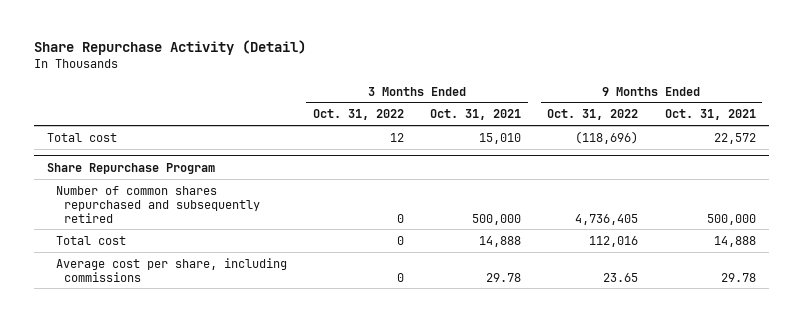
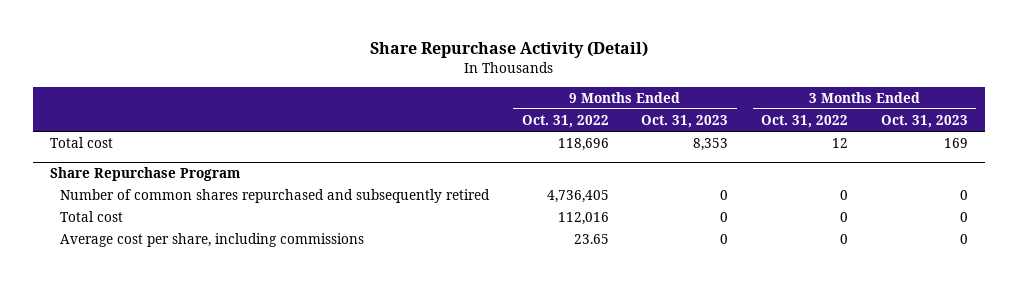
[430,109,522,121] Oct. 31, 2021 -> none
[664,109,756,121] Oct. 31, 2021 -> none
none -> [641,115,729,129] Oct. 31, 2023
none -> [881,115,969,129] Oct. 31, 2023
[575,130,639,144] (118,696) -> [557,138,609,152] 118,696

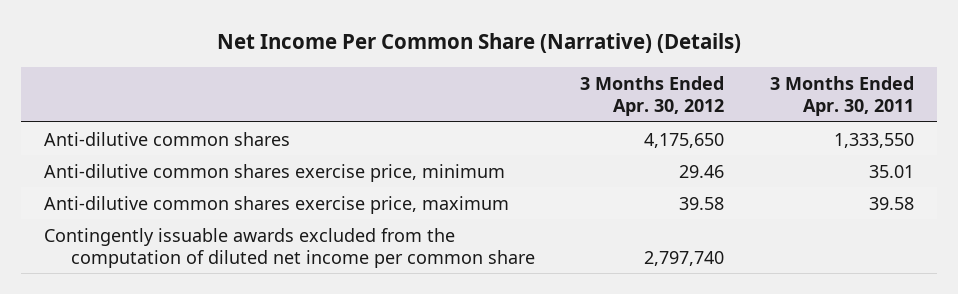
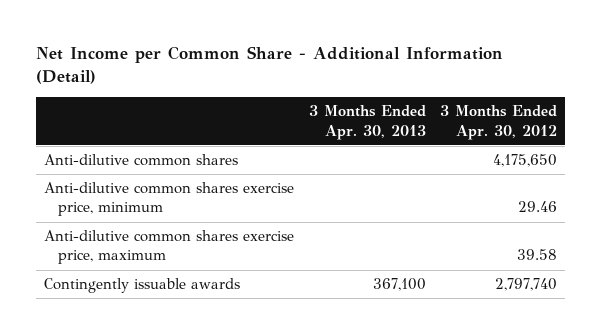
[217,33,742,54] Net Income Per Common Share (Narrative) (Details) -> [36,46,504,85] Net Income per Common Share - Additional Information (Detail)
[770,76,915,117] 3 Months Ended Apr. 30, 2011 -> none
none -> [308,105,426,140] 3 Months Ended Apr. 30, 2013
[44,227,535,268] Contingently issuable awards excluded from the computation of diluted net income per common share -> [43,278,240,294] Contingently issuable awards

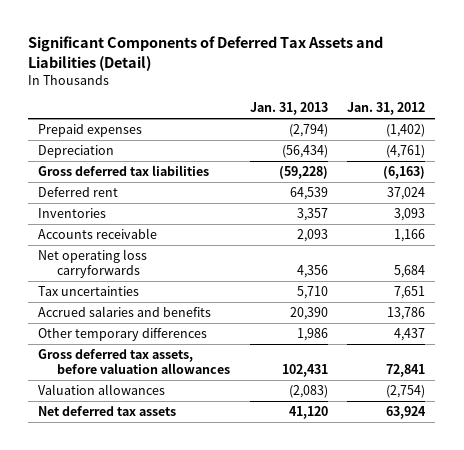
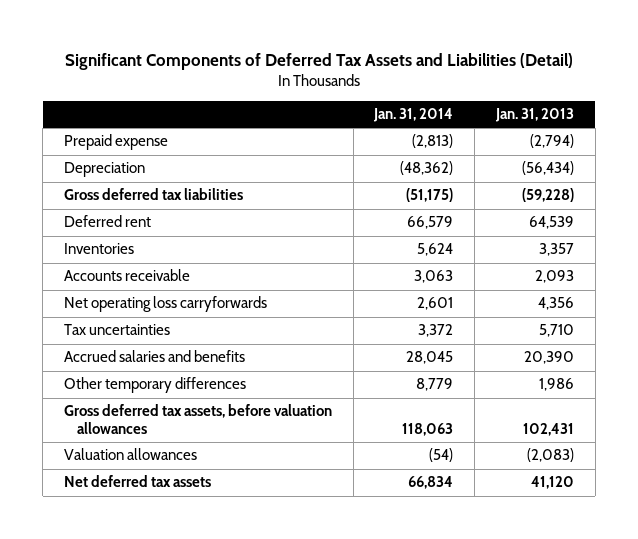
[347,102,426,116] Jan. 31, 2012 -> none
none -> [373,108,454,123] Jan. 31, 2014
[38,124,143,138] Prepaid expenses -> [63,134,168,151] Prepaid expense

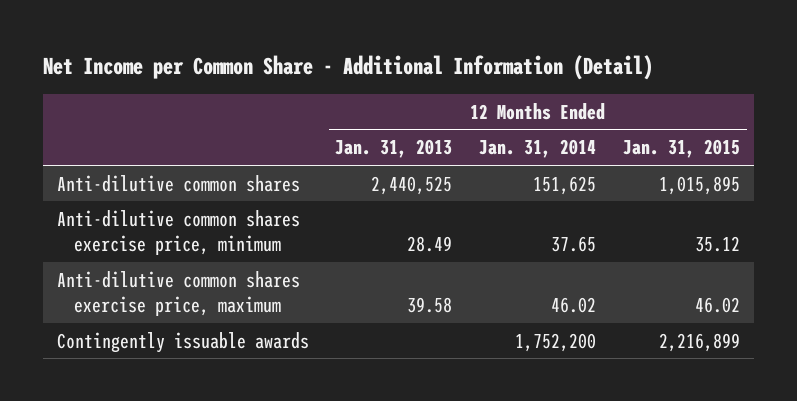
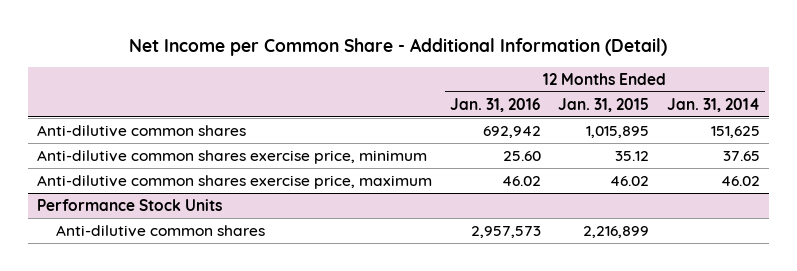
[335,139,453,159] Jan. 31, 2013 -> none
none -> [449,97,541,112] Jan. 31, 2016
[56,331,309,353] Contingently issuable awards -> none
none -> [36,198,222,211] Performance Stock Units
none -> [55,224,265,237] Anti-dilutive common shares

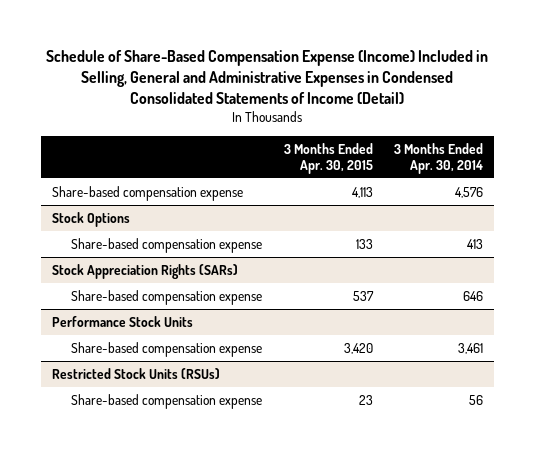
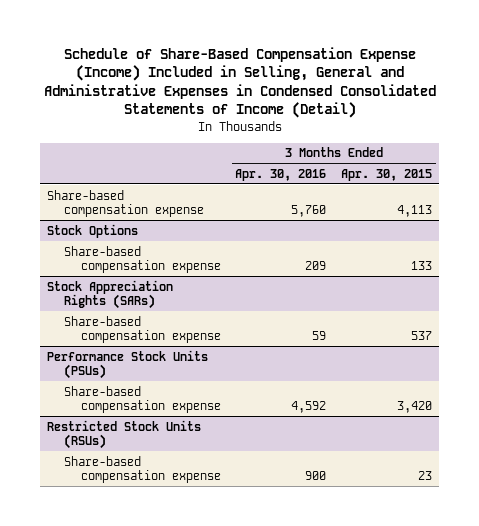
[394,142,484,174] 3 Months Ended Apr. 30, 2014 -> none
none -> [235,168,327,181] Apr. 30, 2016
[51,315,193,327] Performance Stock Units -> [47,349,209,380] Performance Stock Units (PSUs)

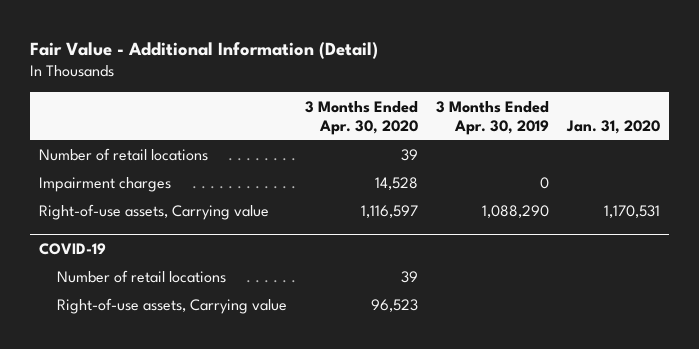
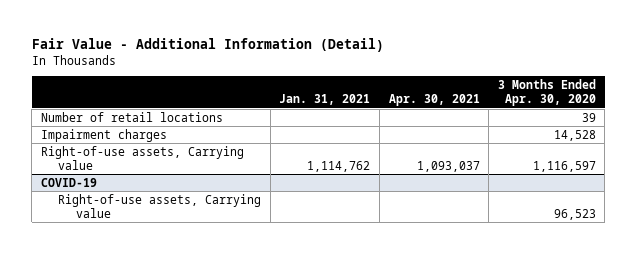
[436,100,550,135] 3 Months Ended Apr. 30, 2019 -> none
[566,119,661,134] Jan. 31, 2020 -> none
none -> [279,94,371,106] Jan. 31, 2021
none -> [388,94,480,107] Apr. 30, 2021
[56,270,226,284] Number of retail locations -> none

